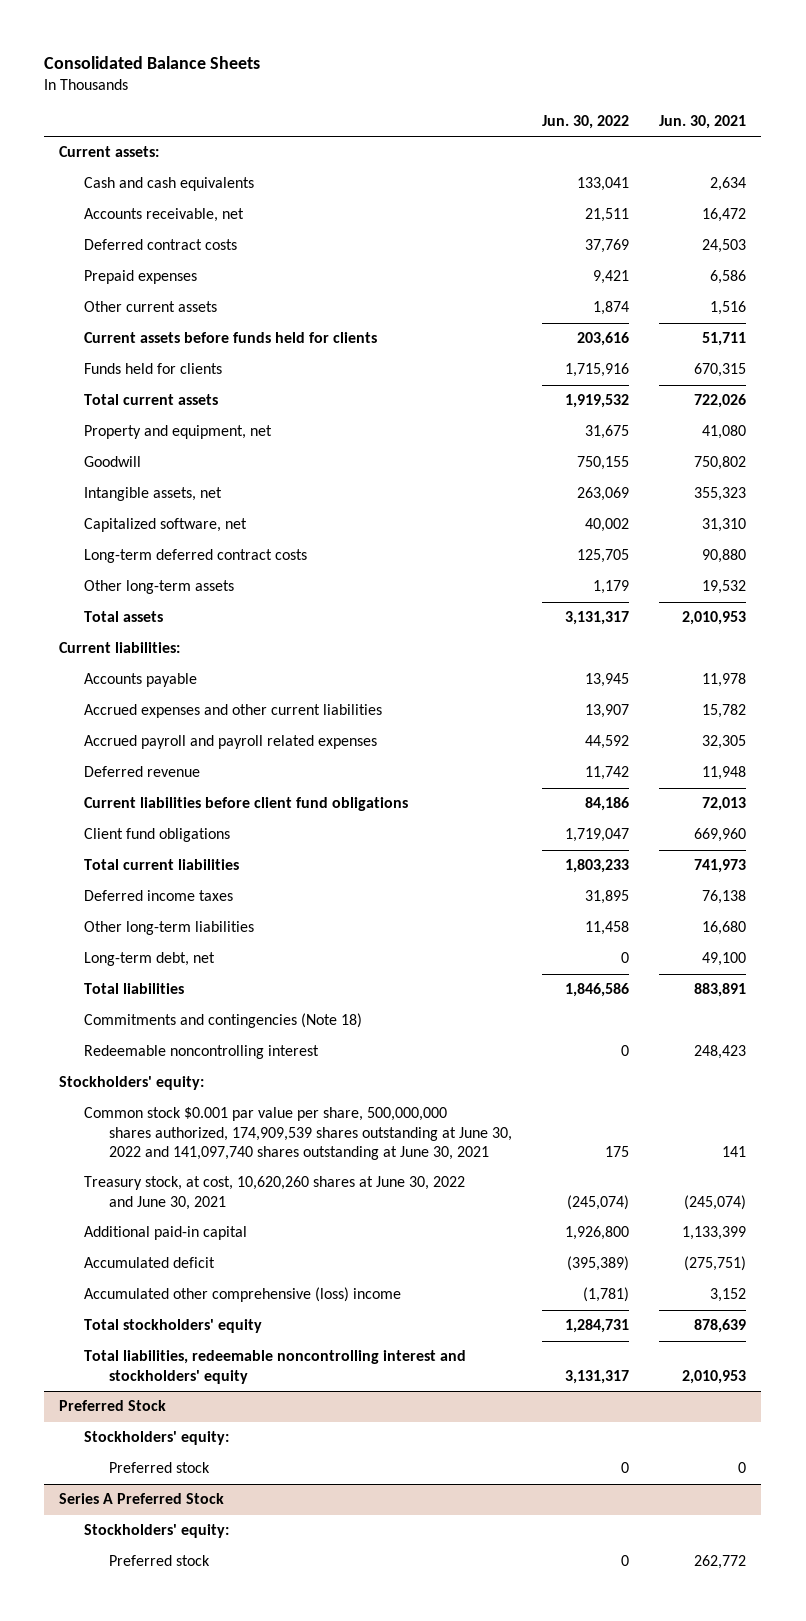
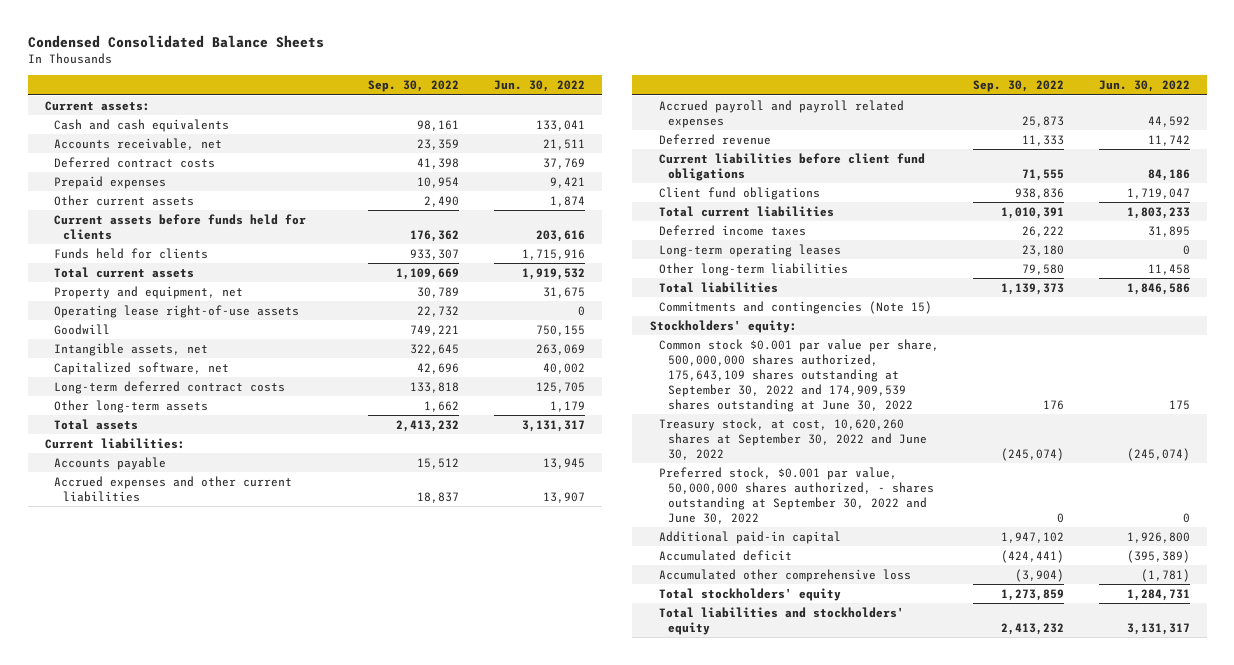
[44,55,261,69] Consolidated Balance Sheets -> [27,34,324,48] Condensed Consolidated Balance Sheets
[659,115,747,130] Jun. 30, 2021 -> none
none -> [368,80,460,93] Sep. 30, 2022
none -> [53,304,299,318] Operating lease right-of-use assets
none -> [658,243,841,257] Long-term operating leases
[84,952,216,967] Long-term debt, net -> none
[84,1045,320,1060] Redeemable noncontrolling interest -> none
[84,1013,363,1029] Commitments and contingencies (Note 18) -> [658,300,932,314] Commitments and contingencies (Note 15)
[84,1107,513,1160] Common stock $0.001 par value per share, 500,000,000 shares authorized, 174,909,539 shares outstanding at June 30, 2022 and 141,097,740 shares outstanding at June 30, 2021 -> [658,338,939,412] Common stock $0.001 par value per share, 500,000,000 shares authorized, 175,643,109 shares outstanding at September 30, 2022 and 174,909,539 shares outstanding at June 30, 2022
[84,1176,466,1210] Treasury stock, at cost, 10,620,260 shares at June 30, 2022 and June 30, 2021 -> [658,417,927,460] Treasury stock, at cost, 10,620,260 shares at September 30, 2022 and June 30, 2022
none -> [658,466,934,524] Preferred stock, $0.001 par value, 50,000,000 shares authorized, - shares outstanding at September 30, 2022 and June 30, 2022
[84,1287,402,1303] Accumulated other comprehensive (loss) income -> [658,568,911,582] Accumulated other comprehensive loss
[59,1400,167,1412] Preferred Stock -> none
[84,1431,230,1446] Stockholders' equity: -> none
[109,1462,211,1474] Preferred stock -> none
[59,1493,225,1505] Series A Preferred Stock -> none
[84,1524,230,1539] Stockholders' equity: -> none
[109,1555,211,1567] Preferred stock -> none
[84,1350,467,1384] Total liabilities, redeemable noncontrolling interest and stockholders' equity -> [658,606,904,635] Total liabilities and stockholders' equity

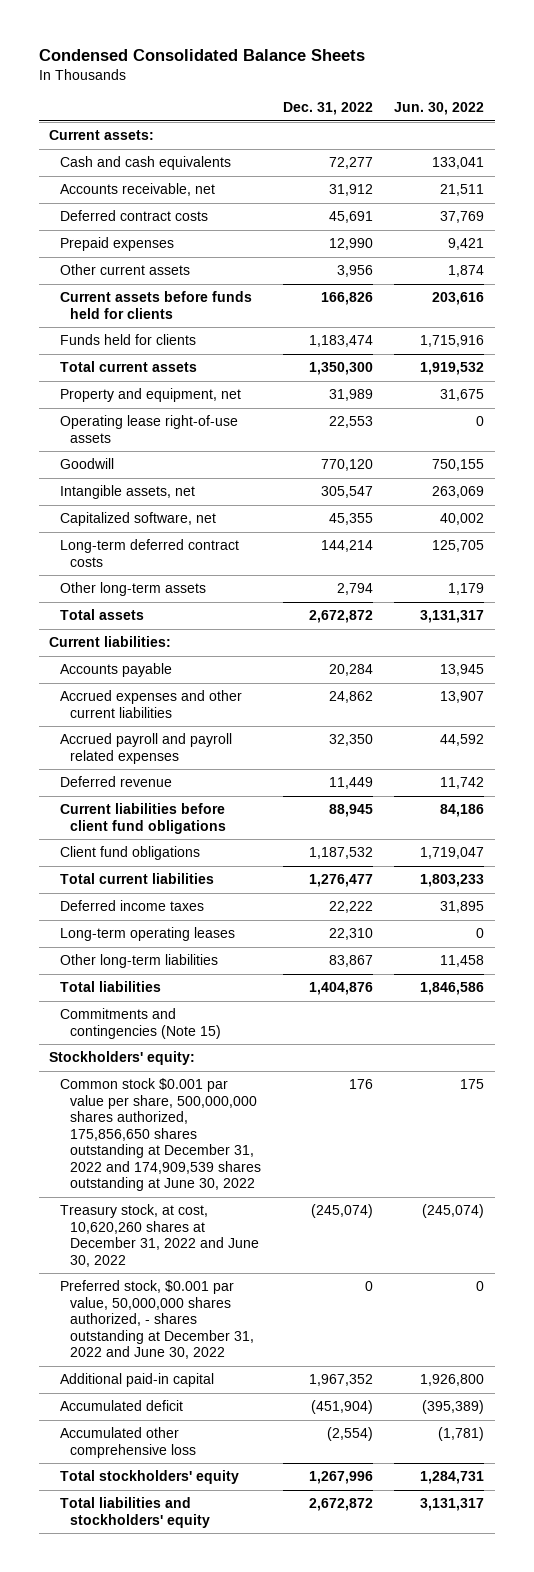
[368,80,460,93] Sep. 30, 2022 -> none
none -> [282,102,373,116] Dec. 31, 2022
[658,338,939,412] Common stock $0.001 par value per share, 500,000,000 shares authorized, 175,643,109 shares outstanding at September 30, 2022 and 174,909,539 shares outstanding at June 30, 2022 -> [59,1078,261,1191] Common stock $0.001 par value per share, 500,000,000 shares authorized, 175,856,650 shares outstanding at December 31, 2022 and 174,909,539 shares outstanding at June 30, 2022
[658,417,927,460] Treasury stock, at cost, 10,620,260 shares at September 30, 2022 and June 30, 2022 -> [59,1204,259,1267] Treasury stock, at cost, 10,620,260 shares at December 31, 2022 and June 30, 2022
[658,466,934,524] Preferred stock, $0.001 par value, 50,000,000 shares authorized, - shares outstanding at September 30, 2022 and June 30, 2022 -> [59,1280,254,1360] Preferred stock, $0.001 par value, 50,000,000 shares authorized, - shares outstanding at December 31, 2022 and June 30, 2022

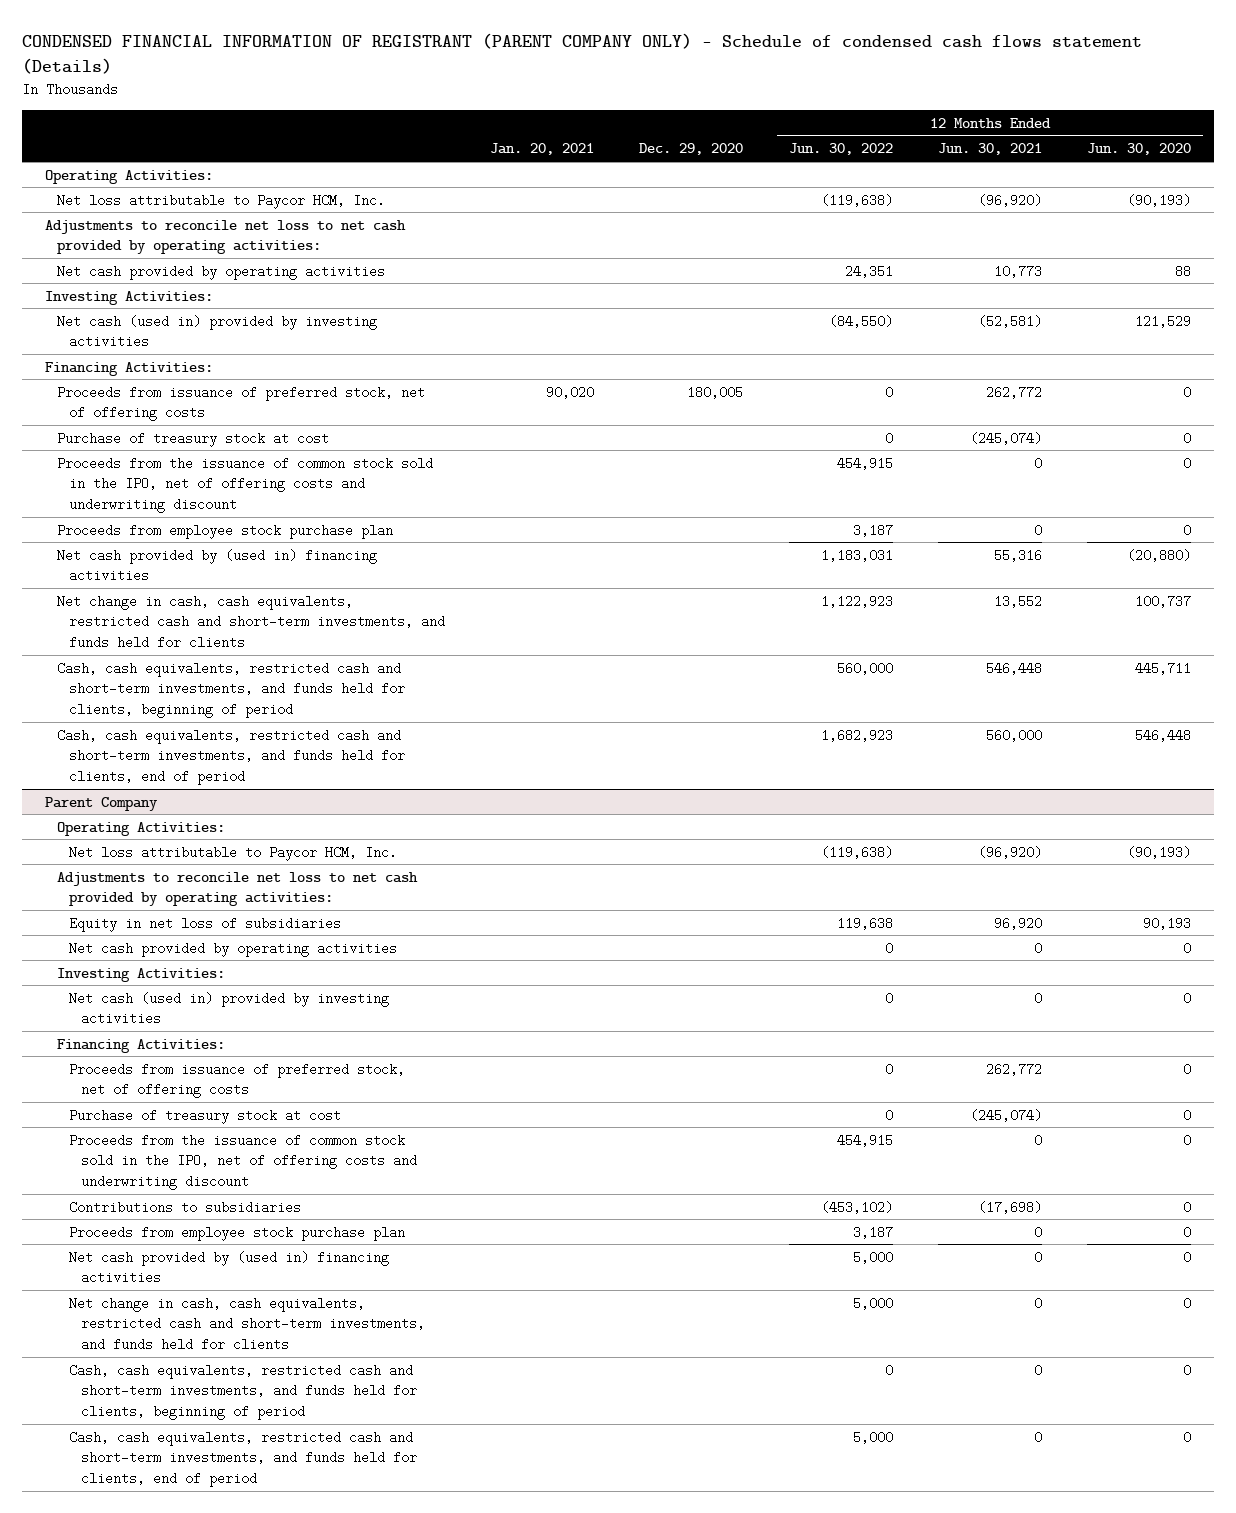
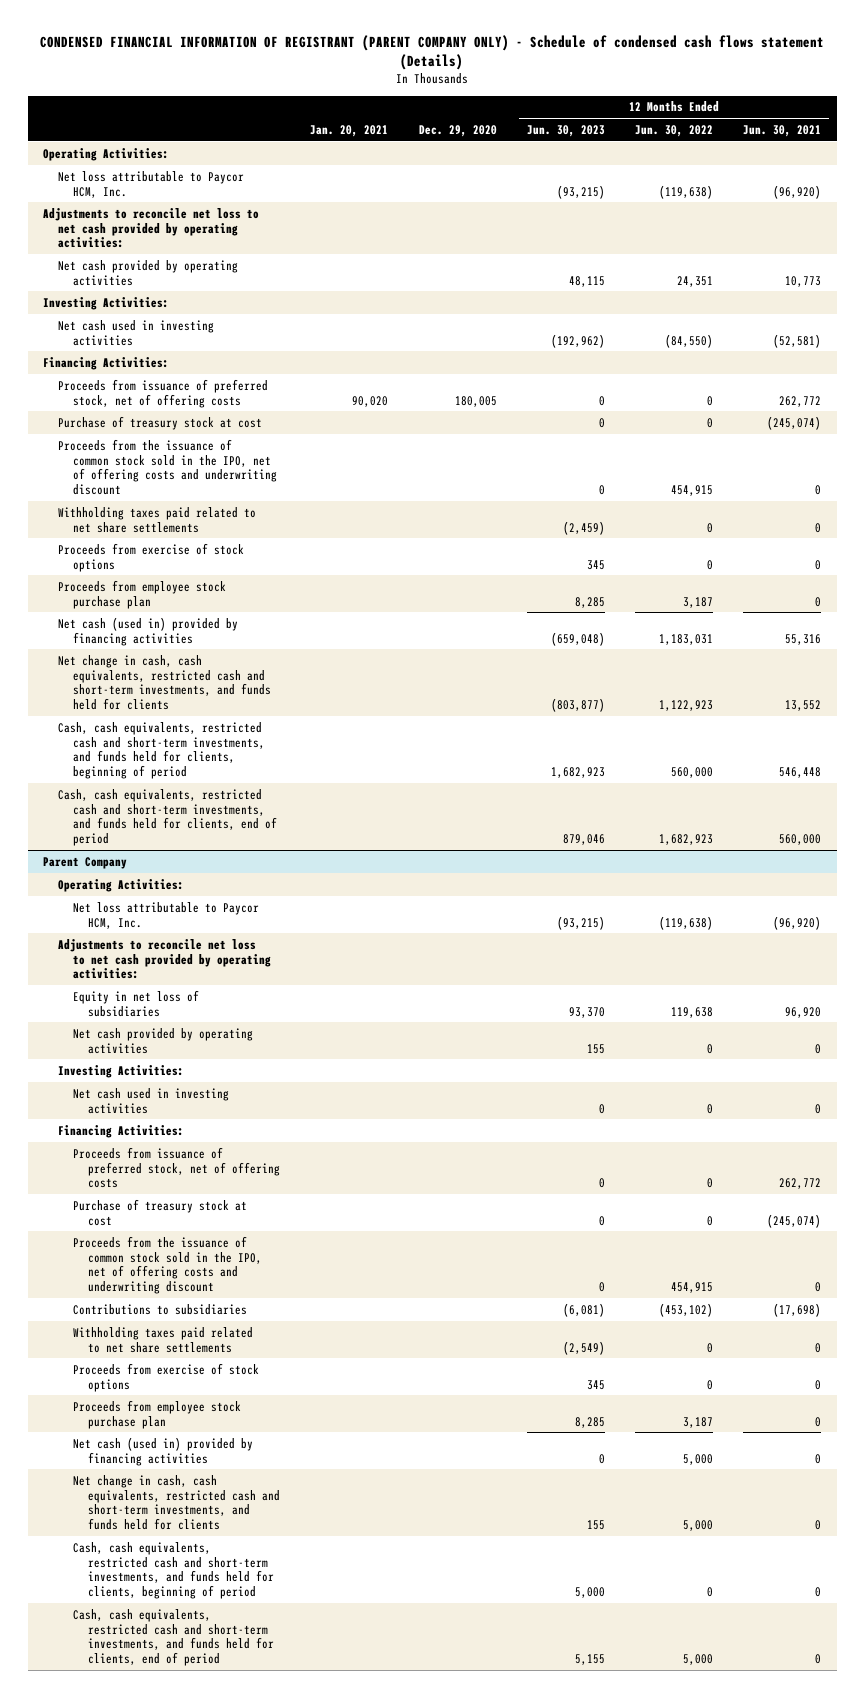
[1087,143,1192,156] Jun. 30, 2020 -> none
none -> [526,124,605,137] Jun. 30, 2023
[56,314,377,349] Net cash (used in) provided by investing activities -> [57,319,214,346] Net cash used in investing activities
none -> [57,506,256,533] Withholding taxes paid related to net share settlements
none -> [57,542,244,572] Proceeds from exercise of stock options
[56,548,377,583] Net cash provided by (used in) financing activities -> [57,616,238,646] Net cash (used in) provided by financing activities
[68,991,389,1026] Net cash (used in) provided by investing activities -> [72,1087,229,1114] Net cash used in investing activities
none -> [72,1326,253,1353] Withholding taxes paid related to net share settlements
none -> [72,1362,259,1392] Proceeds from exercise of stock options
[68,1250,389,1285] Net cash provided by (used in) financing activities -> [72,1436,253,1466] Net cash (used in) provided by financing activities

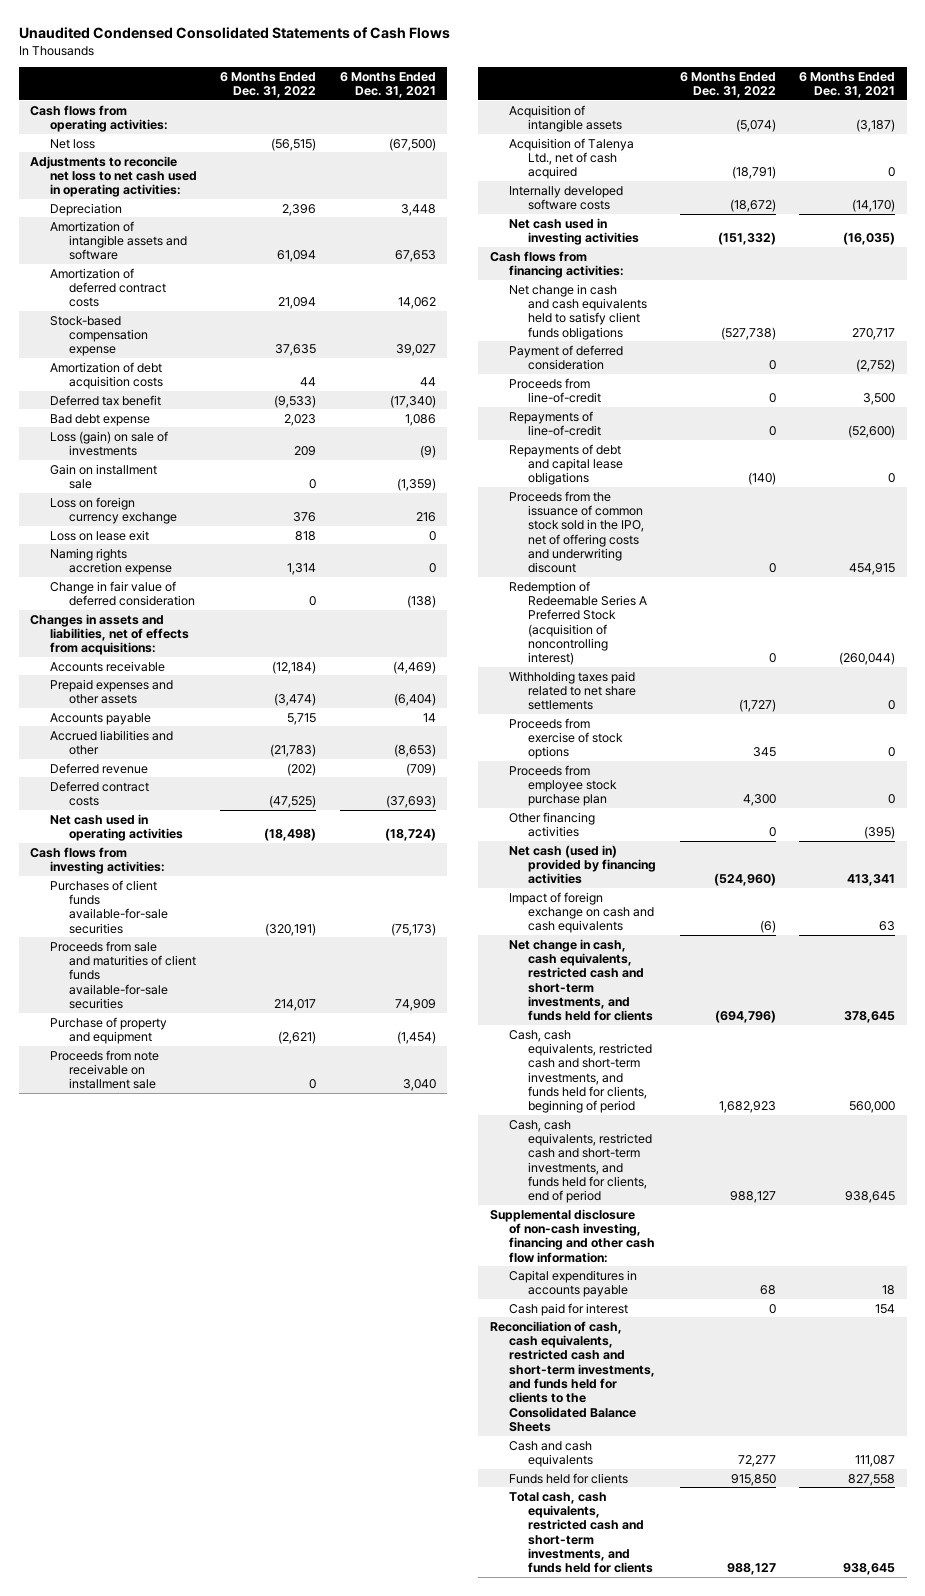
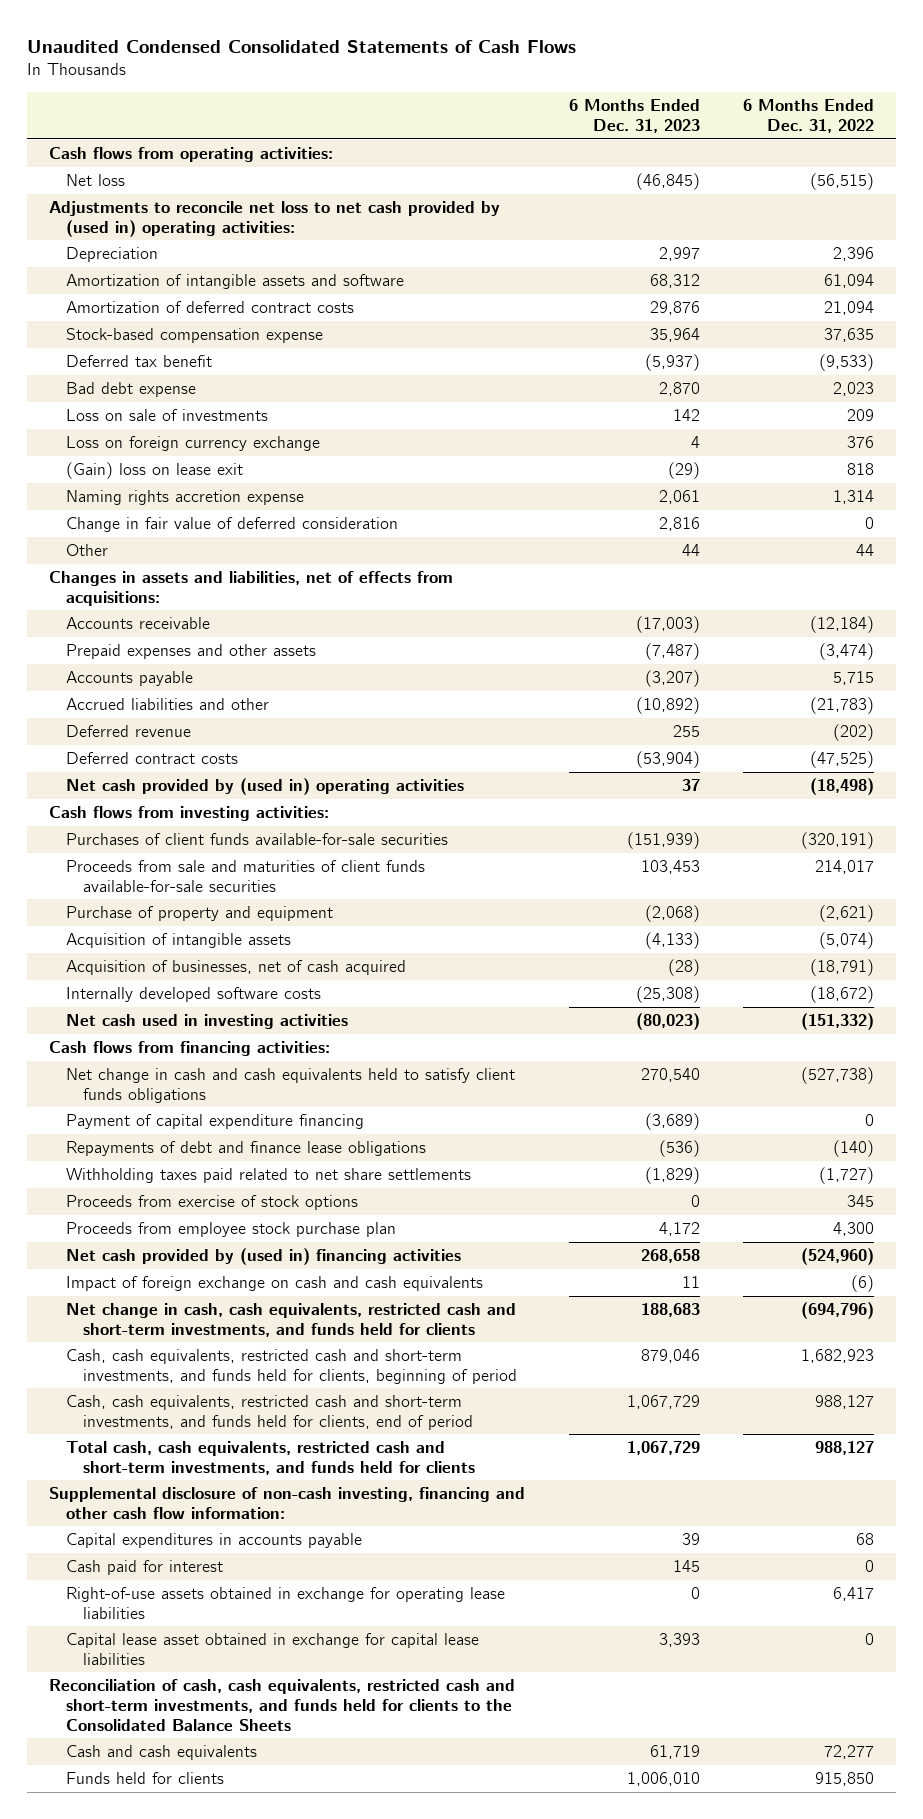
[339,71,436,99] 6 Months Ended Dec. 31, 2021 -> none
none -> [568,99,700,133] 6 Months Ended Dec. 31, 2023
[30,155,197,198] Adjustments to reconcile net loss to net cash used in operating activities: -> [49,201,501,237] Adjustments to reconcile net loss to net cash provided by (used in) operating activities:
[49,361,164,389] Amortization of debt acquisition costs -> none
[49,463,157,489] Gain on installment sale -> none
[49,430,168,456] Loss (gain) on sale of investments -> [66,409,269,422] Loss on sale of investments
[49,529,149,541] Loss on lease exit -> [66,462,244,480] (Gain) loss on lease exit
none -> [66,544,109,557] Other
[49,813,184,841] Net cash used in operating activities -> [66,778,465,796] Net cash provided by (used in) operating activities
[49,1049,159,1090] Proceeds from note receivable on installment sale -> none
[509,137,635,180] Acquisition of Talenya Ltd., net of cash acquired -> [66,960,407,976] Acquisition of businesses, net of cash acquired
[509,344,624,370] Payment of deferred consideration -> none
[509,377,602,403] Proceeds from line-of-credit -> none
[509,410,602,436] Repayments of line-of-credit -> none
[509,490,645,574] Proceeds from the issuance of common stock sold in the IPO, net of offering costs and underwriting discount -> none
[509,580,648,666] Redemption of Redeemable Series A Preferred Stock (acquisition of noncontrolling interest) -> none
none -> [66,1114,365,1130] Payment of capital expenditure financing
[509,443,624,486] Repayments of debt and capital lease obligations -> [66,1141,427,1157] Repayments of debt and finance lease obligations
[509,811,596,837] Other financing activities -> none
[509,844,657,885] Net cash (used in) provided by financing activities -> [66,1248,462,1266] Net cash provided by (used in) financing activities
[509,1491,654,1574] Total cash, cash equivalents, restricted cash and short-term investments, and funds held for clients -> [66,1441,476,1475] Total cash, cash equivalents, restricted cash and short-term investments, and funds held for clients
none -> [66,1587,506,1619] Right-of-use assets obtained in exchange for operating lease liabilities
none -> [66,1633,480,1665] Capital lease asset obtained in exchange for capital lease liabilities

